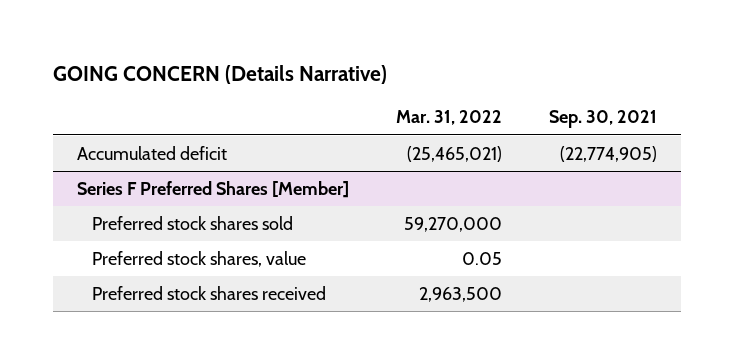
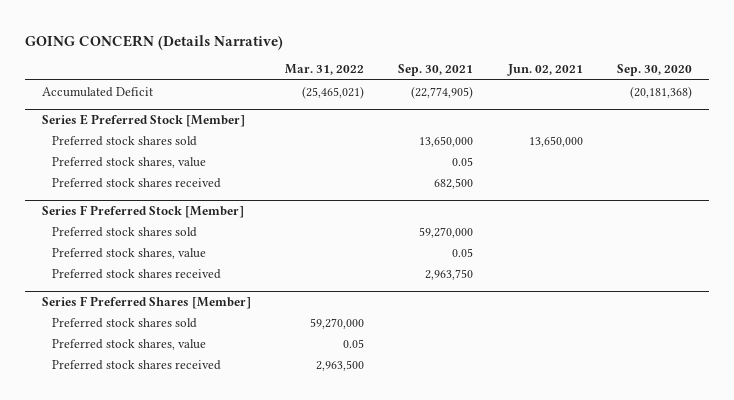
none -> [506,64,583,77] Jun. 02, 2021
none -> [616,64,692,77] Sep. 30, 2020
[76,146,227,161] Accumulated deficit -> [42,86,154,97] Accumulated Deficit
none -> [42,114,246,128] Series E Preferred Stock [Member]
none -> [51,135,197,146] Preferred stock shares sold
none -> [51,156,206,168] Preferred stock shares, value
none -> [51,177,221,188] Preferred stock shares received
none -> [42,205,245,219] Series F Preferred Stock [Member]
none -> [51,226,197,237] Preferred stock shares sold
none -> [51,247,206,259] Preferred stock shares, value
none -> [51,268,221,279] Preferred stock shares received

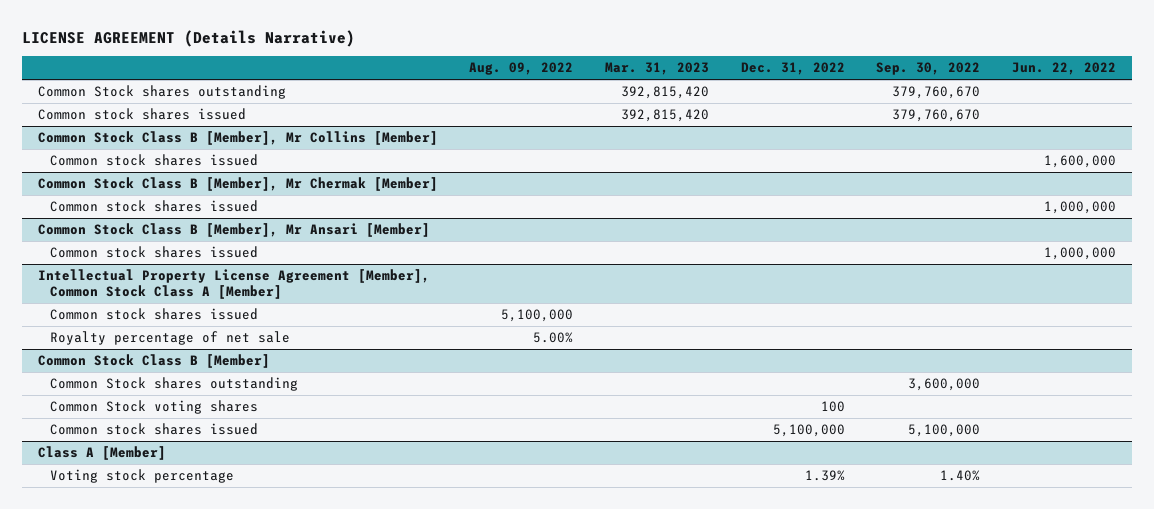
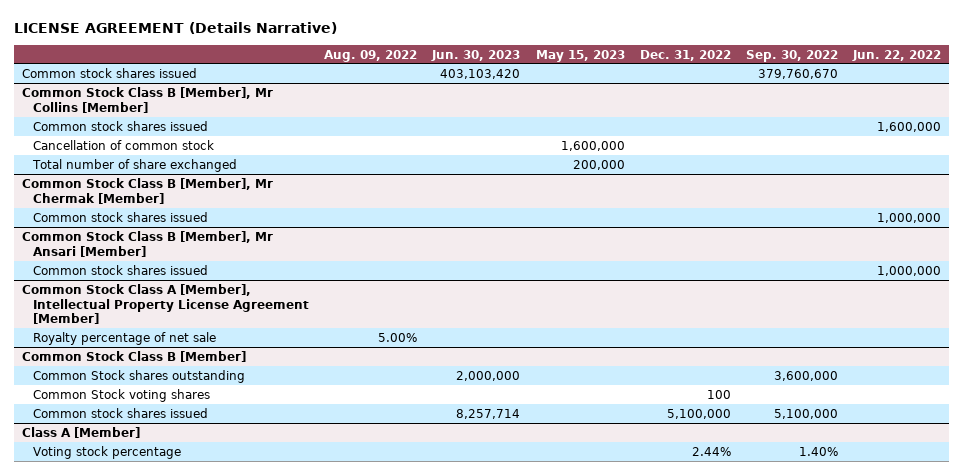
[605,62,710,76] Mar. 31, 2023 -> none
none -> [431,49,521,61] Jun. 30, 2023
none -> [535,49,625,62] May 15, 2023
[37,85,286,100] Common Stock shares outstanding -> none
none -> [32,139,214,150] Cancellation of common stock
none -> [31,158,237,172] Total number of share exchanged
[50,308,259,321] Common stock shares issued -> none
[37,269,430,300] Intellectual Property License Agreement [Member], Common Stock Class A [Member] -> [21,283,309,325] Common Stock Class A [Member], Intellectual Property License Agreement [Member]
[804,470,845,482] 1.39% -> [691,446,731,456] 2.44%

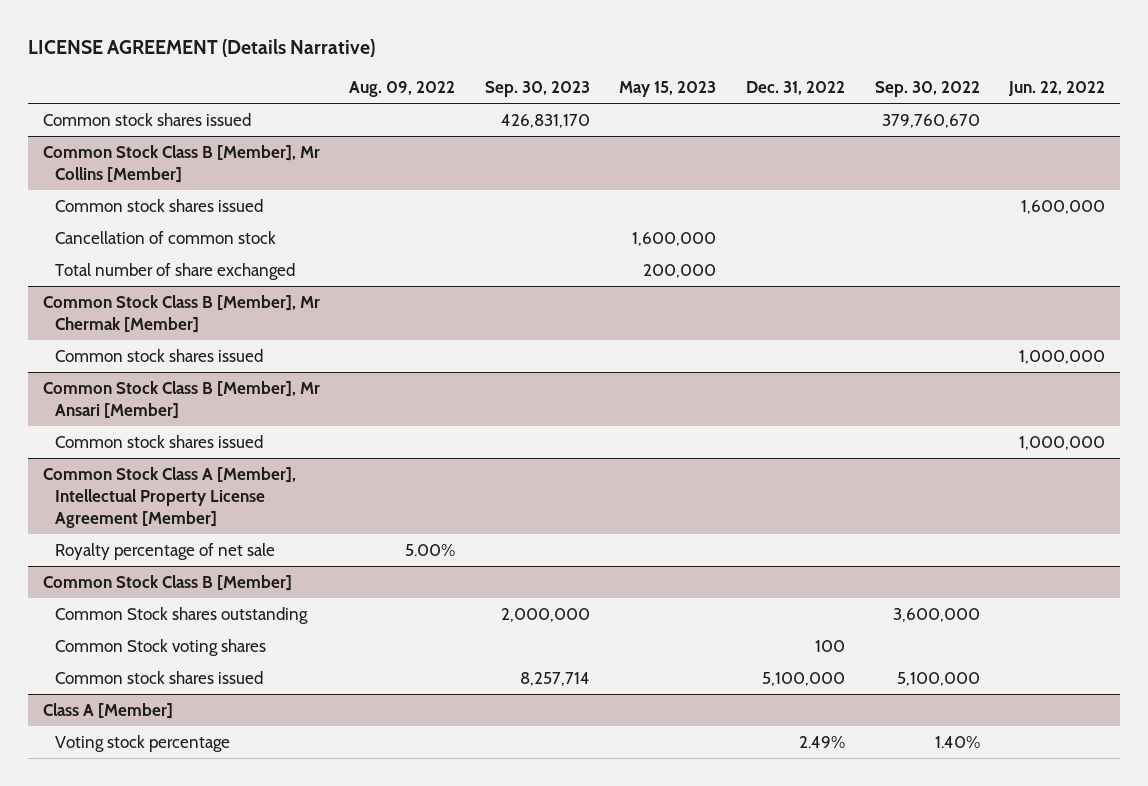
[431,49,521,61] Jun. 30, 2023 -> none
none -> [484,81,590,98] Sep. 30, 2023
[691,446,731,456] 2.44% -> [799,735,846,748] 2.49%

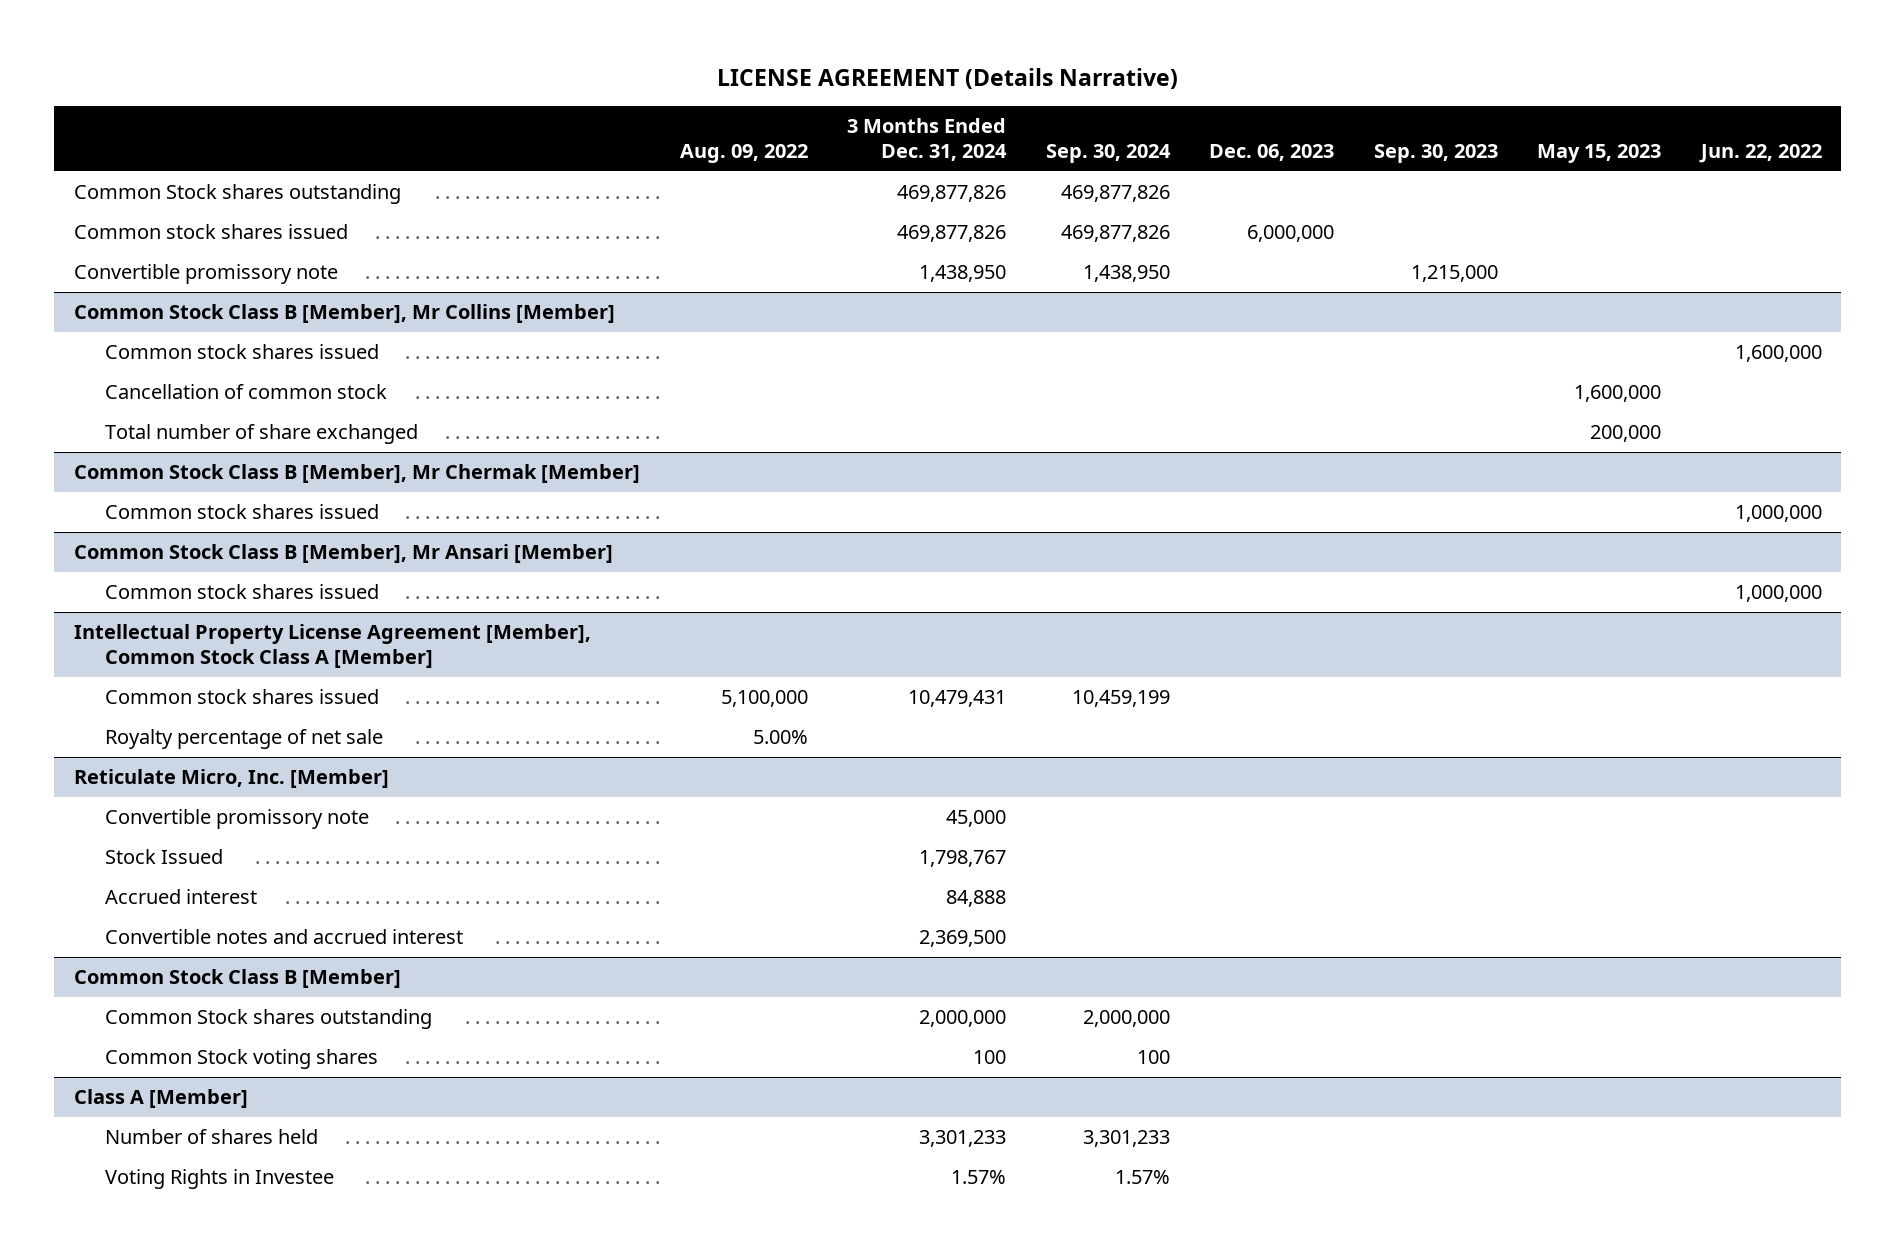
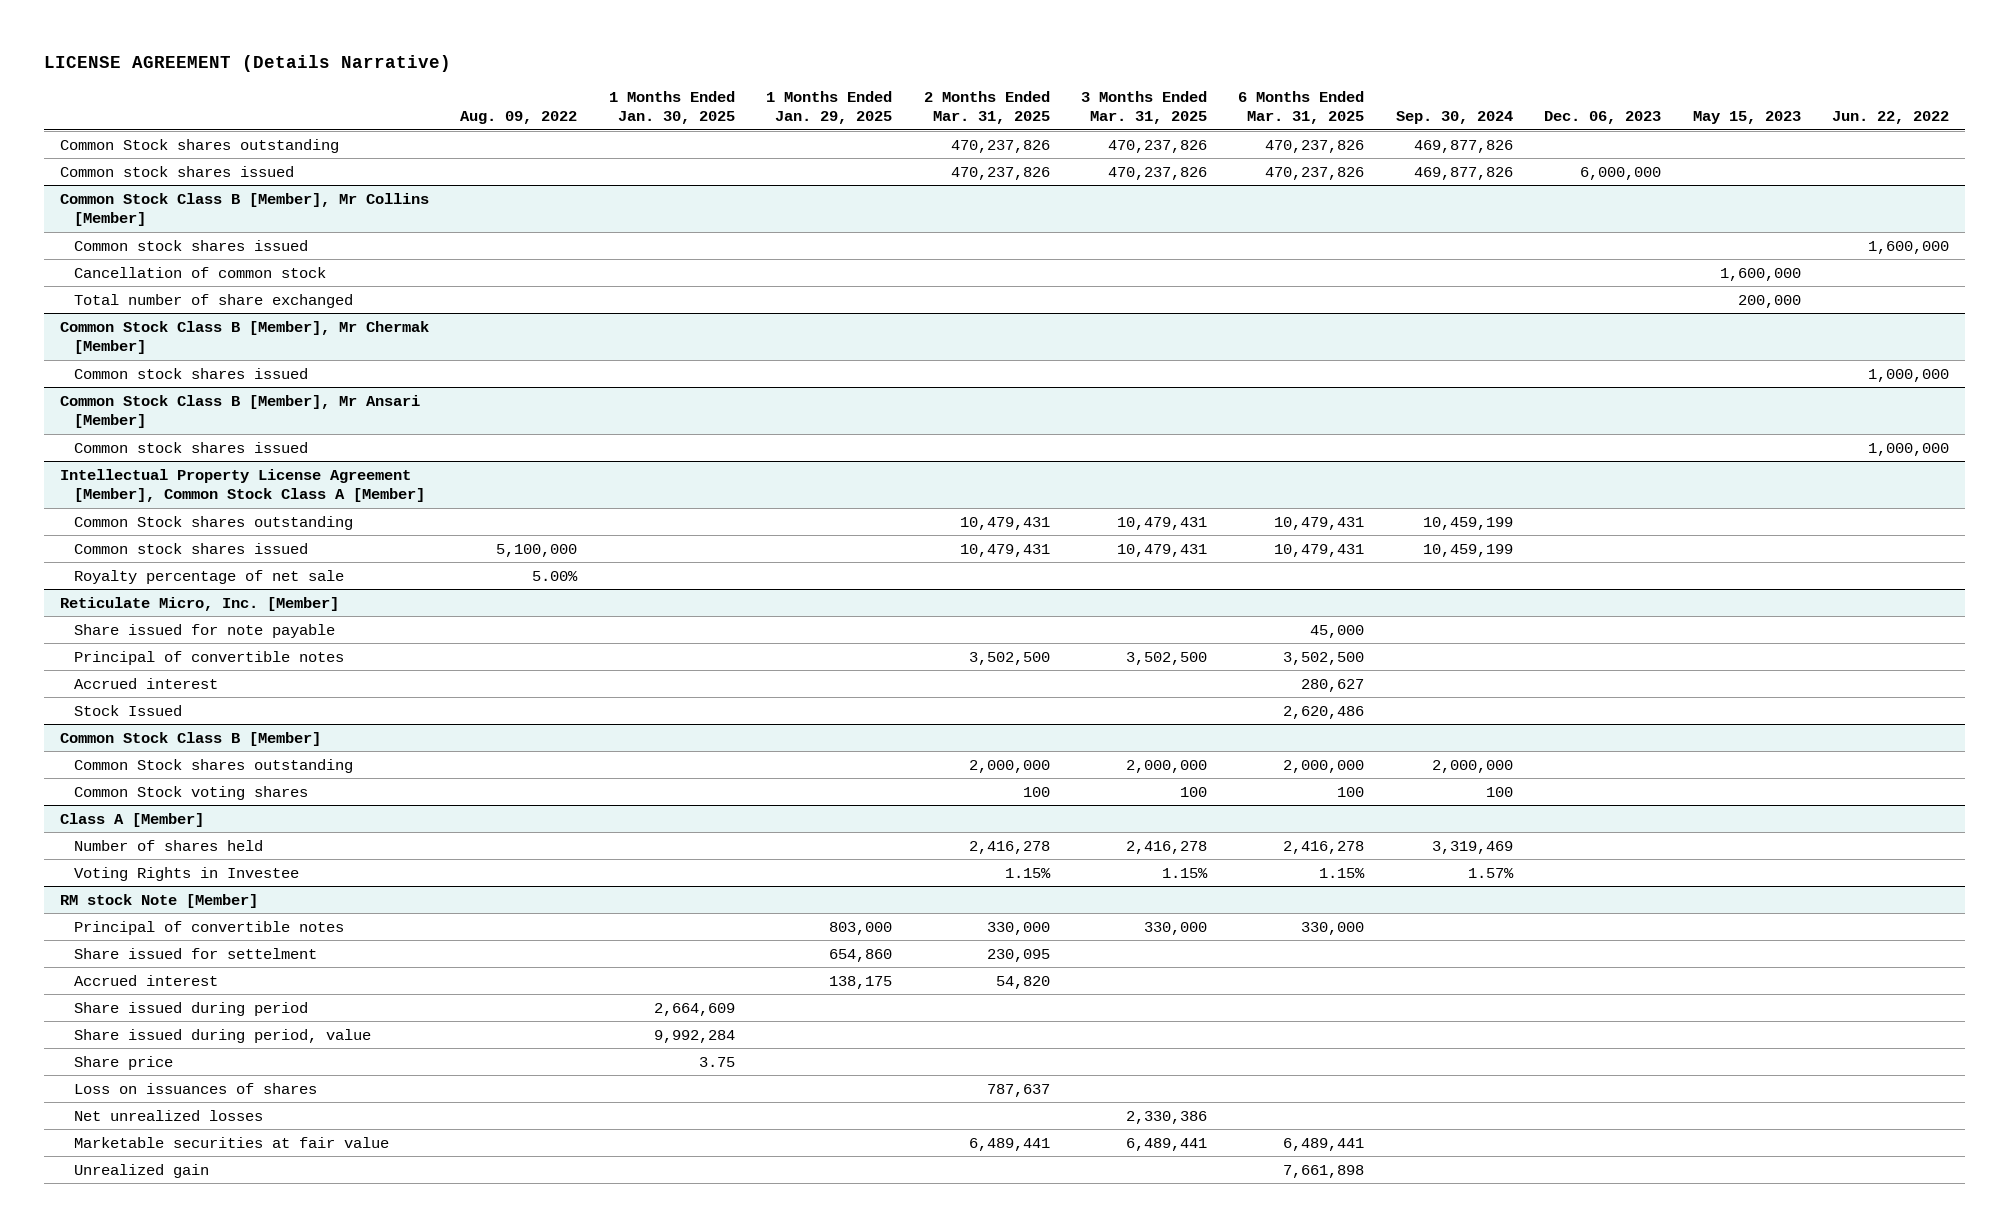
[847,117,1008,161] 3 Months Ended Dec. 31, 2024 -> none
[1373,143,1498,163] Sep. 30, 2023 -> none
none -> [608,90,735,125] 1 Months Ended Jan. 30, 2025
none -> [766,90,893,125] 1 Months Ended Jan. 29, 2025
none -> [923,90,1050,125] 2 Months Ended Mar. 31, 2025
none -> [1081,90,1208,125] 3 Months Ended Mar. 31, 2025
none -> [1238,90,1365,125] 6 Months Ended Mar. 31, 2025
[74,264,339,285] Convertible promissory note -> none
none -> [73,515,353,530] Common Stock shares outstanding
[105,809,370,830] Convertible promissory note -> none
none -> [73,623,335,638] Share issued for note payable
none -> [73,650,344,665] Principal of convertible notes
[105,929,464,945] Convertible notes and accrued interest -> none
[105,849,224,865] Stock Issued -> [73,704,182,716] Stock Issued
[1082,1130,1170,1148] 3,301,233 -> [1431,840,1513,854] 3,319,469
none -> [59,893,258,908] RM stock Note [Member]
none -> [73,920,344,935] Principal of convertible notes
none -> [73,947,317,959] Share issued for settelment
none -> [73,974,218,986] Accrued interest
none -> [73,1001,308,1016] Share issued during period
none -> [73,1028,371,1043] Share issued during period, value
none -> [73,1055,173,1070] Share price
none -> [73,1082,317,1094] Loss on issuances of shares
none -> [73,1109,263,1121] Net unrealized losses
none -> [73,1136,389,1148] Marketable securities at fair value
none -> [73,1163,209,1178] Unrealized gain

